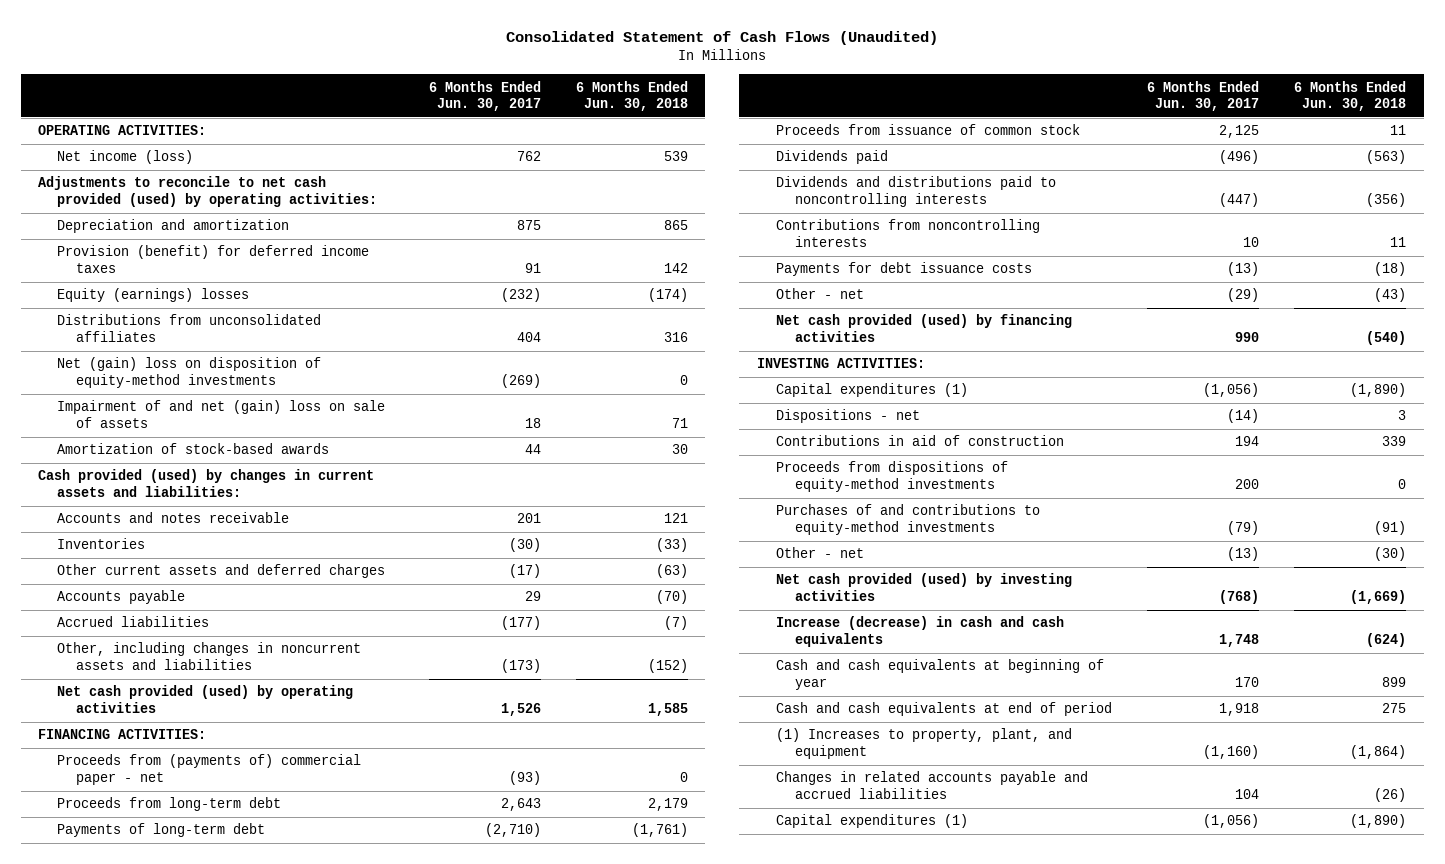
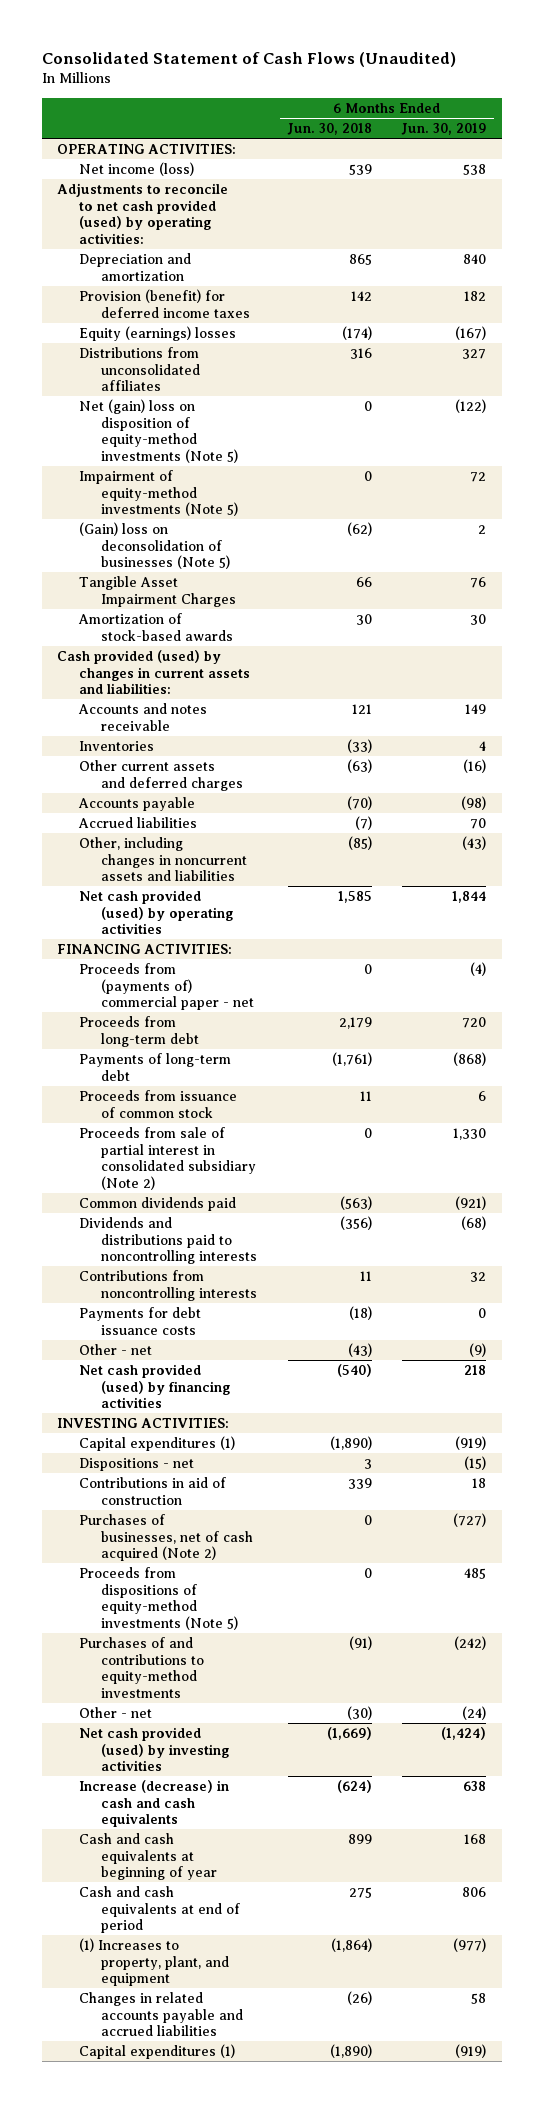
[428,80,541,112] 6 Months Ended Jun. 30, 2017 -> none
none -> [401,123,487,136] Jun. 30, 2019
[57,400,386,429] Impairment of and net (gain) loss on sale of assets -> none
[57,357,322,389] Net (gain) loss on disposition of equity-method investments -> [79,399,239,463] Net (gain) loss on disposition of equity-method investments (Note 5)
none -> [79,470,239,517] Impairment of equity-method investments (Note 5)
none -> [79,522,231,570] (Gain) loss on deconsolidation of businesses (Note 5)
none -> [79,576,237,607] Tangible Asset Impairment Charges
[647,659,688,674] (152) -> [347,836,372,851] (85)
none -> [79,1127,257,1190] Proceeds from sale of partial interest in consolidated subsidiary (Note 2)
[775,150,888,165] Dividends paid -> [79,1197,237,1212] Common dividends paid
none -> [79,1514,254,1562] Purchases of businesses, net of cash acquired (Note 2)
[775,461,1008,493] Proceeds from dispositions of equity-method investments -> [79,1567,239,1630] Proceeds from dispositions of equity-method investments (Note 5)

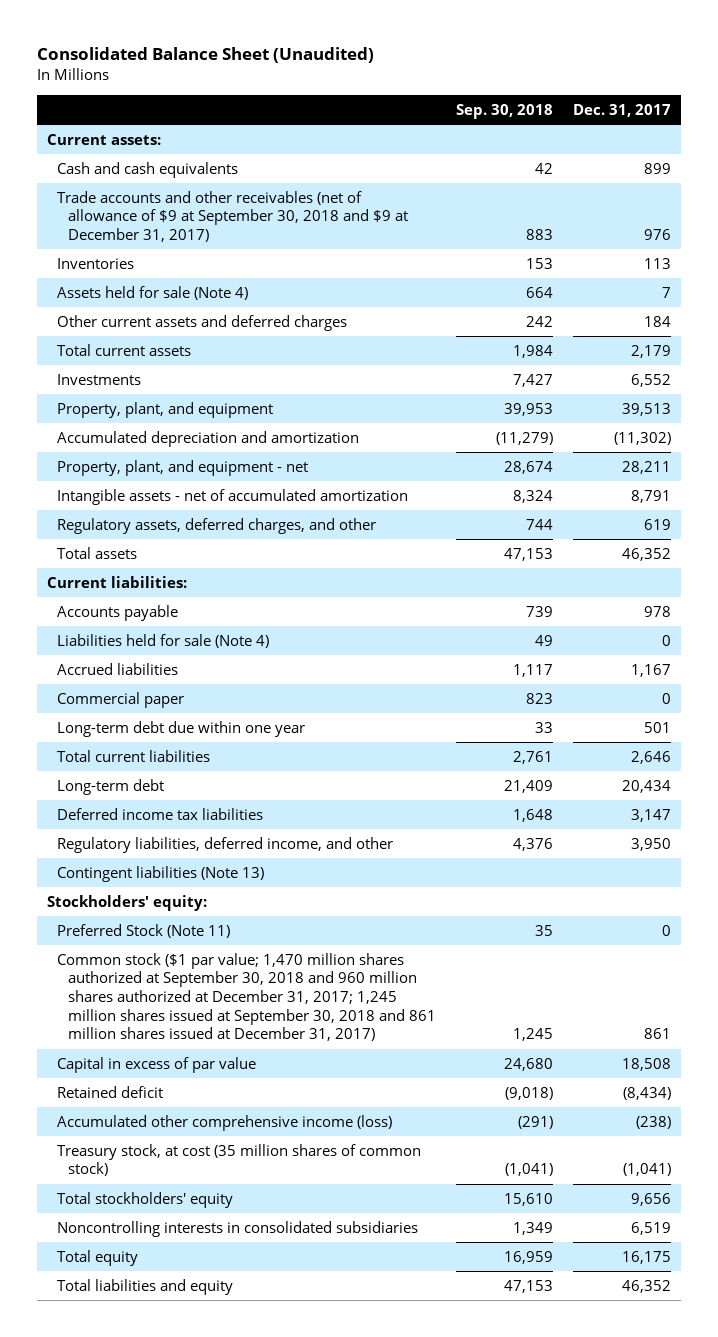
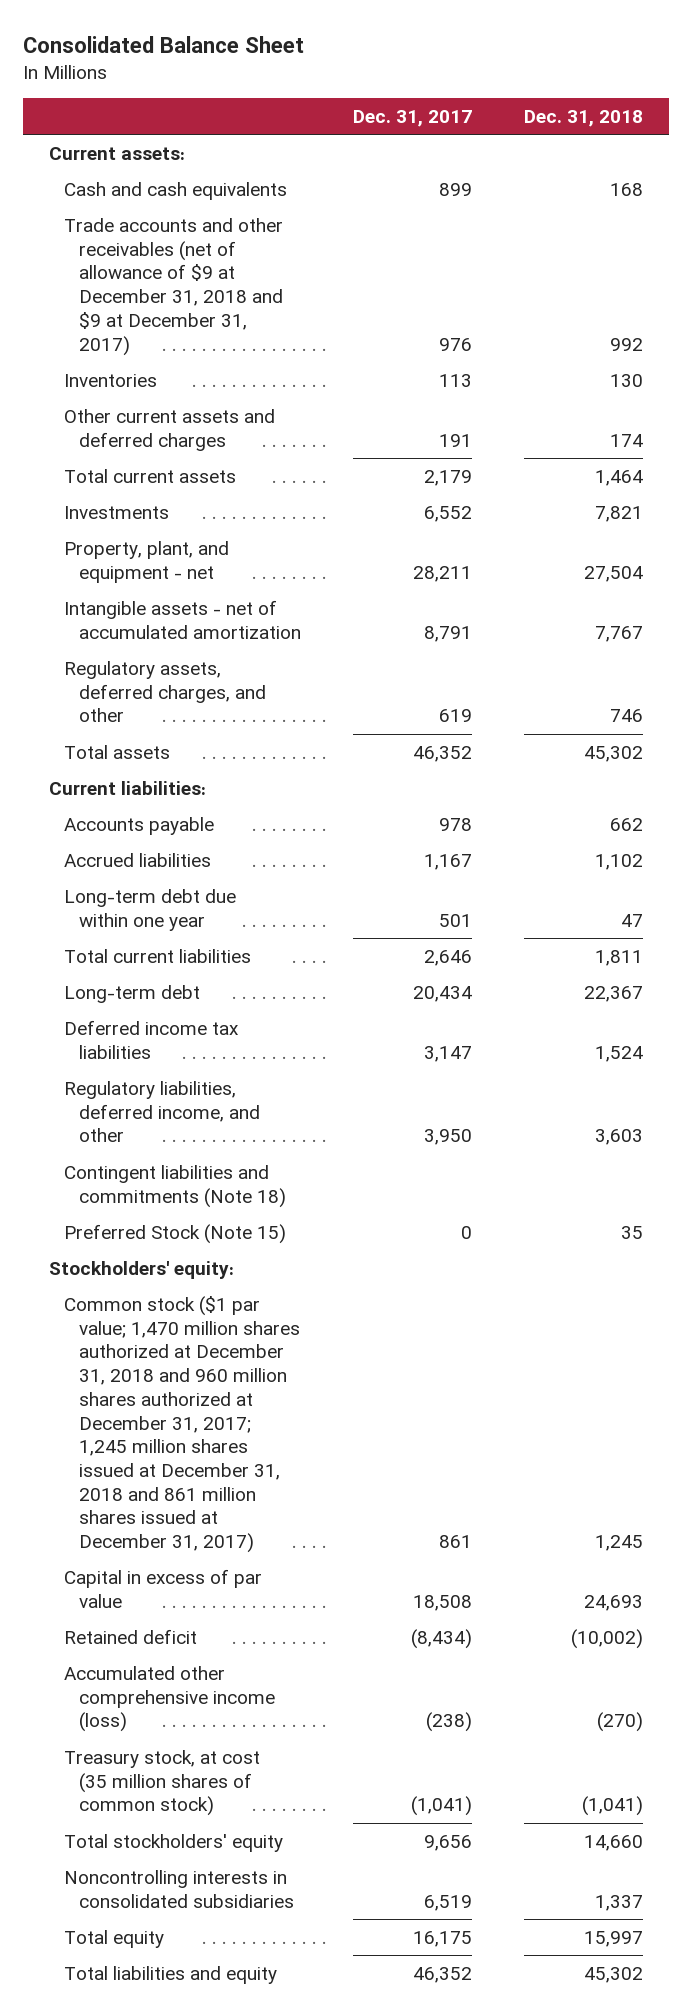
[36,47,374,64] Consolidated Balance Sheet (Unaudited) -> [23,36,305,54] Consolidated Balance Sheet
[456,104,554,120] Sep. 30, 2018 -> none
none -> [523,110,643,128] Dec. 31, 2018
[57,190,408,243] Trade accounts and other receivables (net of allowance of $9 at September 30, 2018 and $9 at December 31, 2017) -> [63,217,283,356] Trade accounts and other receivables (net of allowance of $9 at December 31, 2018 and $9 at December 31, 2017)
[57,285,249,300] Assets held for sale (Note 4) -> none
[644,315,672,327] 184 -> [438,433,472,447] 191
[57,401,274,418] Property, plant, and equipment -> none
[57,430,360,447] Accumulated depreciation and amortization -> none
[57,633,270,648] Liabilities held for sale (Note 4) -> none
[57,691,185,708] Commercial paper -> none
[57,865,265,882] Contingent liabilities (Note 13) -> [63,1164,286,1208] Contingent liabilities and commitments (Note 18)
none -> [63,1223,286,1244] Preferred Stock (Note 15)
[57,923,231,938] Preferred Stock (Note 11) -> none
[57,952,436,1042] Common stock ($1 par value; 1,470 million shares authorized at September 30, 2018 and 960 million shares authorized at December 31, 2017; 1,245 million shares issued at September 30, 2018 and 861 million shares issued at December 31, 2017) -> [63,1295,300,1554] Common stock ($1 par value; 1,470 million shares authorized at December 31, 2018 and 960 million shares authorized at December 31, 2017; 1,245 million shares issued at December 31, 2018 and 861 million shares issued at December 31, 2017)

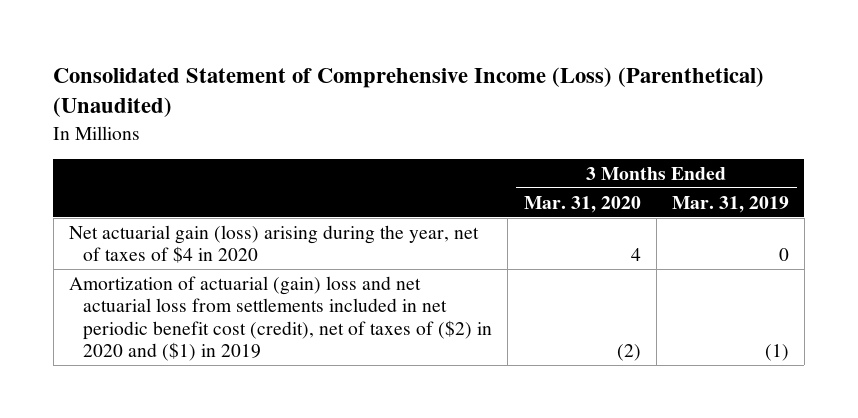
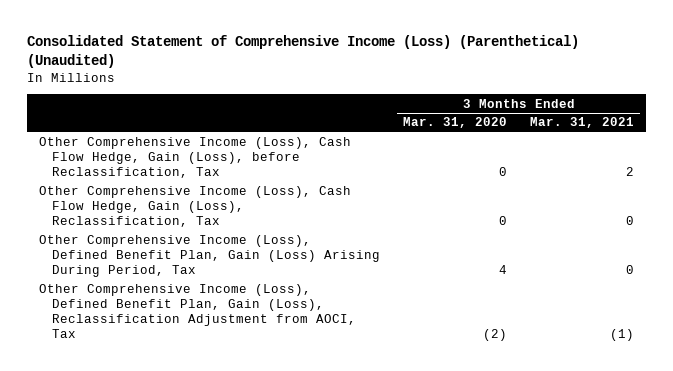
[671,195,789,213] Mar. 31, 2019 -> none
none -> [530,117,635,129] Mar. 31, 2021
none -> [38,137,351,179] Other Comprehensive Income (Loss), Cash Flow Hedge, Gain (Loss), before Reclassification, Tax
none -> [38,186,351,228] Other Comprehensive Income (Loss), Cash Flow Hedge, Gain (Loss), Reclassification, Tax
[68,224,479,264] Net actuarial gain (loss) arising during the year, net of taxes of $4 in 2020 -> [38,235,380,278] Other Comprehensive Income (Loss), Defined Benefit Plan, Gain (Loss) Arising During Period, Tax
[68,275,493,361] Amortization of actuarial (gain) loss and net actuarial loss from settlements included in net periodic benefit cost (credit), net of taxes of ($2) in 2020 and ($1) in 2019 -> [38,284,356,339] Other Comprehensive Income (Loss), Defined Benefit Plan, Gain (Loss), Reclassification Adjustment from AOCI, Tax

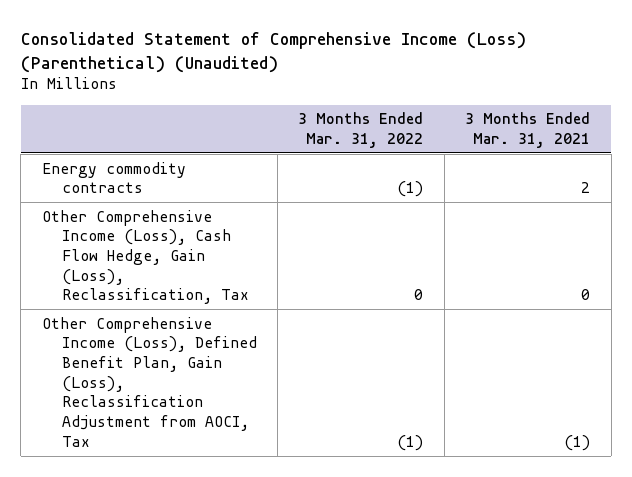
[402,117,507,129] Mar. 31, 2020 -> none
none -> [298,112,424,148] 3 Months Ended Mar. 31, 2022
[38,137,351,179] Other Comprehensive Income (Loss), Cash Flow Hedge, Gain (Loss), before Reclassification, Tax -> [41,161,186,194] Energy commodity contracts
[38,235,380,278] Other Comprehensive Income (Loss), Defined Benefit Plan, Gain (Loss) Arising During Period, Tax -> none

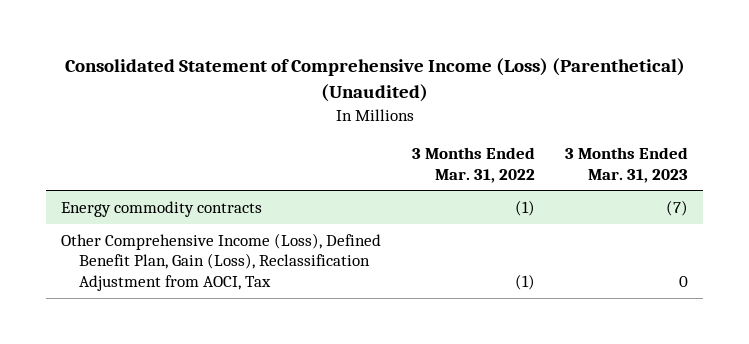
[465,112,591,148] 3 Months Ended Mar. 31, 2021 -> none
none -> [565,147,689,183] 3 Months Ended Mar. 31, 2023
[41,209,249,305] Other Comprehensive Income (Loss), Cash Flow Hedge, Gain (Loss), Reclassification, Tax -> none

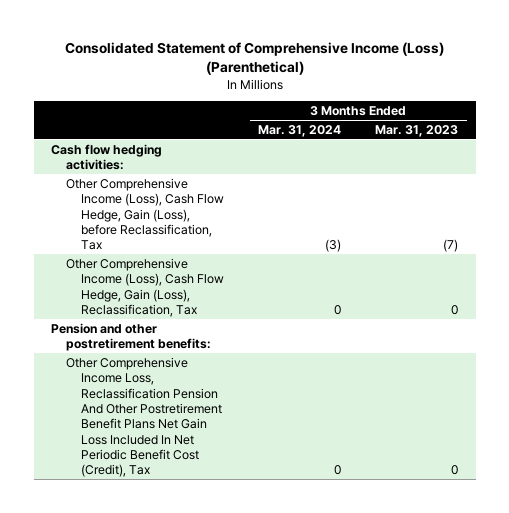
[64,58,685,102] Consolidated Statement of Comprehensive Income (Loss) (Parenthetical) (Unaudited) -> [64,42,444,76] Consolidated Statement of Comprehensive Income (Loss) (Parenthetical)
[411,147,535,183] 3 Months Ended Mar. 31, 2022 -> none
none -> [258,124,342,137] Mar. 31, 2024
none -> [51,143,163,171] Cash flow hedging activities:
[61,200,263,217] Energy commodity contracts -> [65,177,224,251] Other Comprehensive Income (Loss), Cash Flow Hedge, Gain (Loss), before Reclassification, Tax
none -> [65,257,224,317] Other Comprehensive Income (Loss), Cash Flow Hedge, Gain (Loss), Reclassification, Tax
none -> [51,322,211,352] Pension and other postretirement benefits:
[61,232,382,291] Other Comprehensive Income (Loss), Defined Benefit Plan, Gain (Loss), Reclassification Adjustment from AOCI, Tax -> [65,356,222,478] Other Comprehensive Income Loss, Reclassification Pension And Other Postretirement Benefit Plans Net Gain Loss Included In Net Periodic Benefit Cost (Credit), Tax

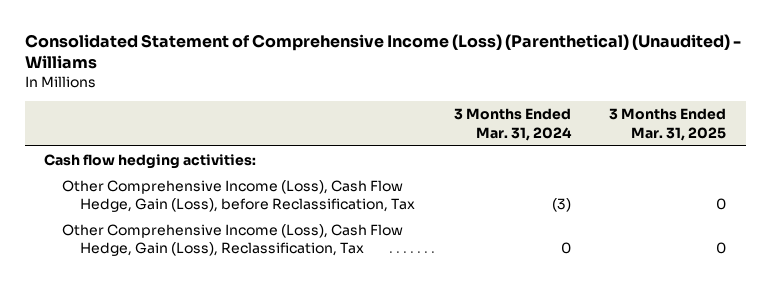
[64,42,444,76] Consolidated Statement of Comprehensive Income (Loss) (Parenthetical) -> [24,33,741,70] Consolidated Statement of Comprehensive Income (Loss) (Parenthetical) (Unaudited) - Williams
[375,124,459,137] Mar. 31, 2023 -> none
none -> [609,108,727,141] 3 Months Ended Mar. 31, 2025
[51,322,211,352] Pension and other postretirement benefits: -> none
[65,356,222,478] Other Comprehensive Income Loss, Reclassification Pension And Other Postretirement Benefit Plans Net Gain Loss Included In Net Periodic Benefit Cost (Credit), Tax -> none

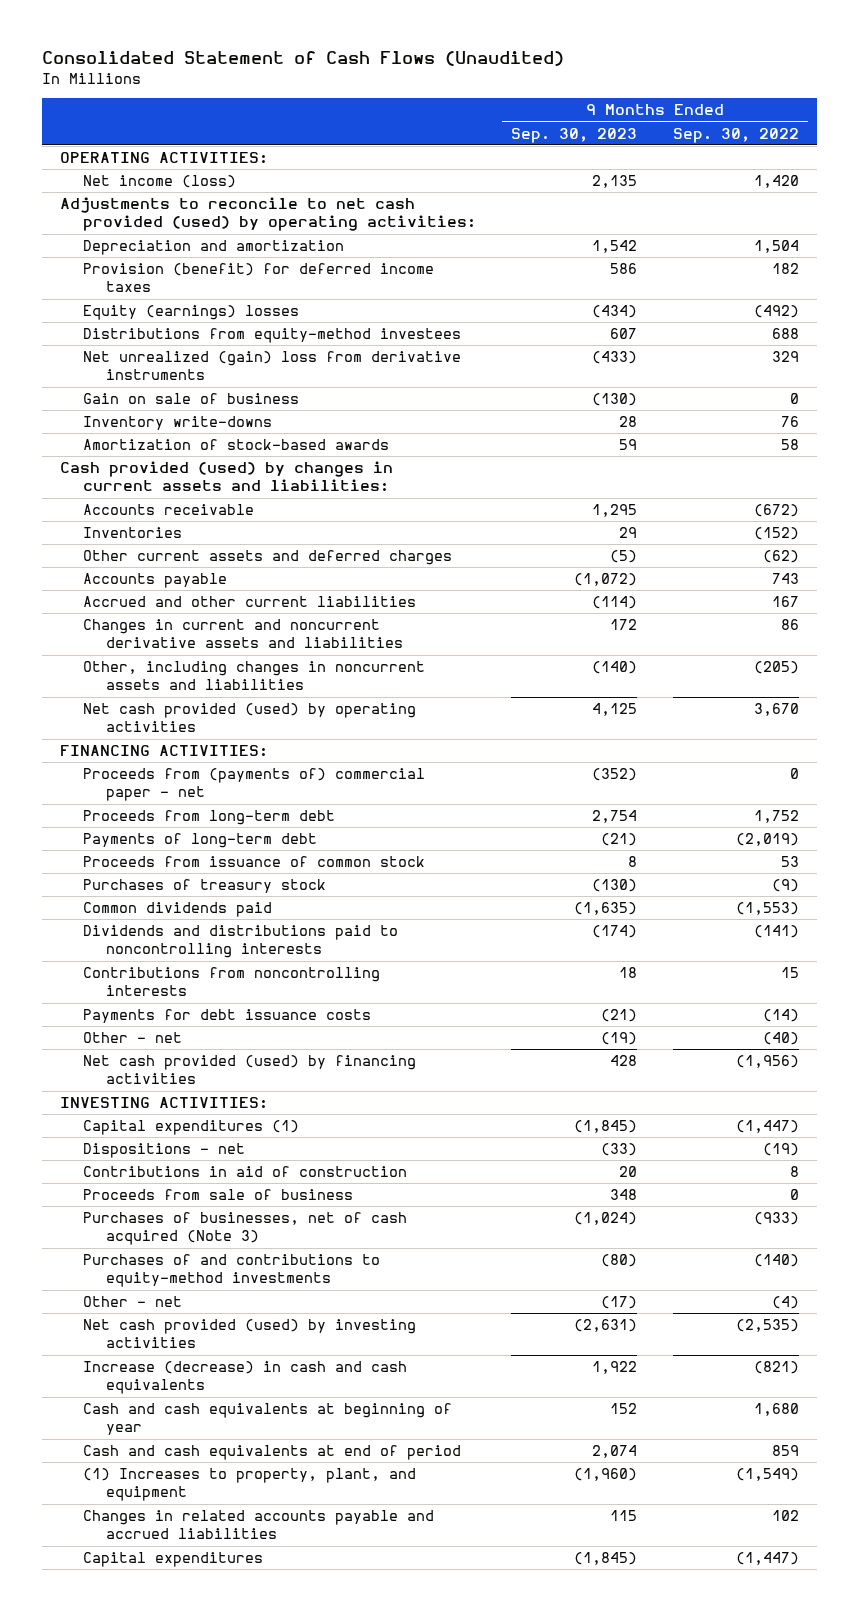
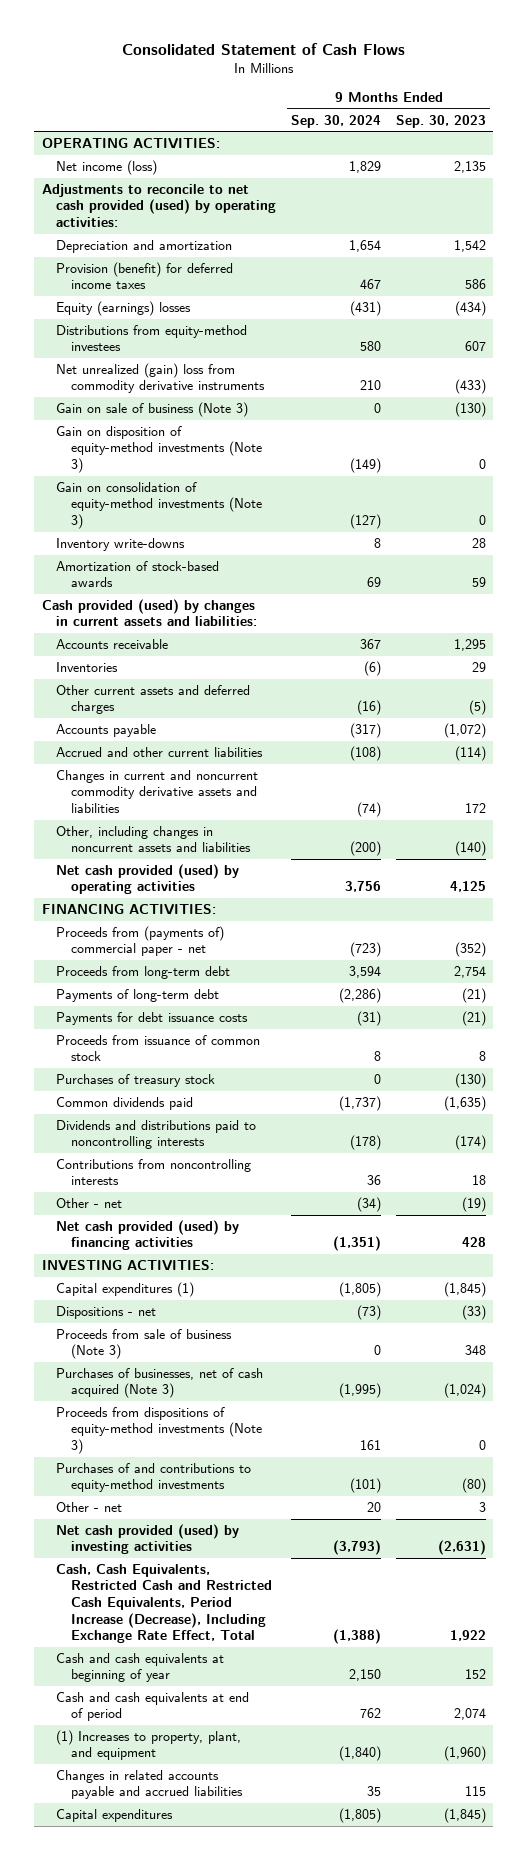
[41,51,564,67] Consolidated Statement of Cash Flows (Unaudited) -> [121,42,405,55] Consolidated Statement of Cash Flows
[672,127,799,143] Sep. 30, 2022 -> none
none -> [291,114,382,128] Sep. 30, 2024
[82,351,461,381] Net unrealized (gain) loss from derivative instruments -> [56,362,265,394] Net unrealized (gain) loss from commodity derivative instruments
[82,393,299,405] Gain on sale of business -> [56,401,249,417] Gain on sale of business (Note 3)
none -> [56,425,262,474] Gain on disposition of equity-method investments (Note 3)
none -> [56,481,262,530] Gain on consolidation of equity-method investments (Note 3)
[82,619,403,649] Changes in current and noncurrent derivative assets and liabilities -> [56,769,259,814] Changes in current and noncurrent commodity derivative assets and liabilities
[82,1009,371,1024] Payments for debt issuance costs -> [56,1011,249,1025] Payments for debt issuance costs
[82,1166,407,1178] Contributions in aid of construction -> none
[82,1189,353,1201] Proceeds from sale of business -> [56,1328,233,1360] Proceeds from sale of business (Note 3)
none -> [56,1406,262,1455] Proceeds from dispositions of equity-method investments (Note 3)
[601,1296,638,1310] (17) -> [478,1501,486,1512] 3
[82,1361,407,1395] Increase (decrease) in cash and cash equivalents -> [56,1563,272,1644] Cash, Cash Equivalents, Restricted Cash and Restricted Cash Equivalents, Period Increase (Decrease), Including Exchange Rate Effect, Total

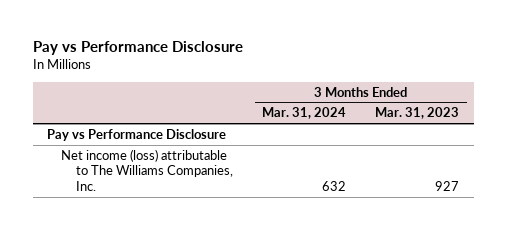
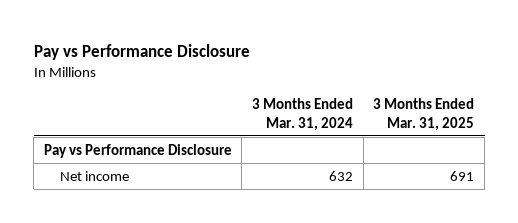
[375,107,460,120] Mar. 31, 2023 -> none
none -> [373,98,475,131] 3 Months Ended Mar. 31, 2025
[61,148,233,191] Net income (loss) attributable to The Williams Companies, Inc. -> [60,170,130,181] Net income

